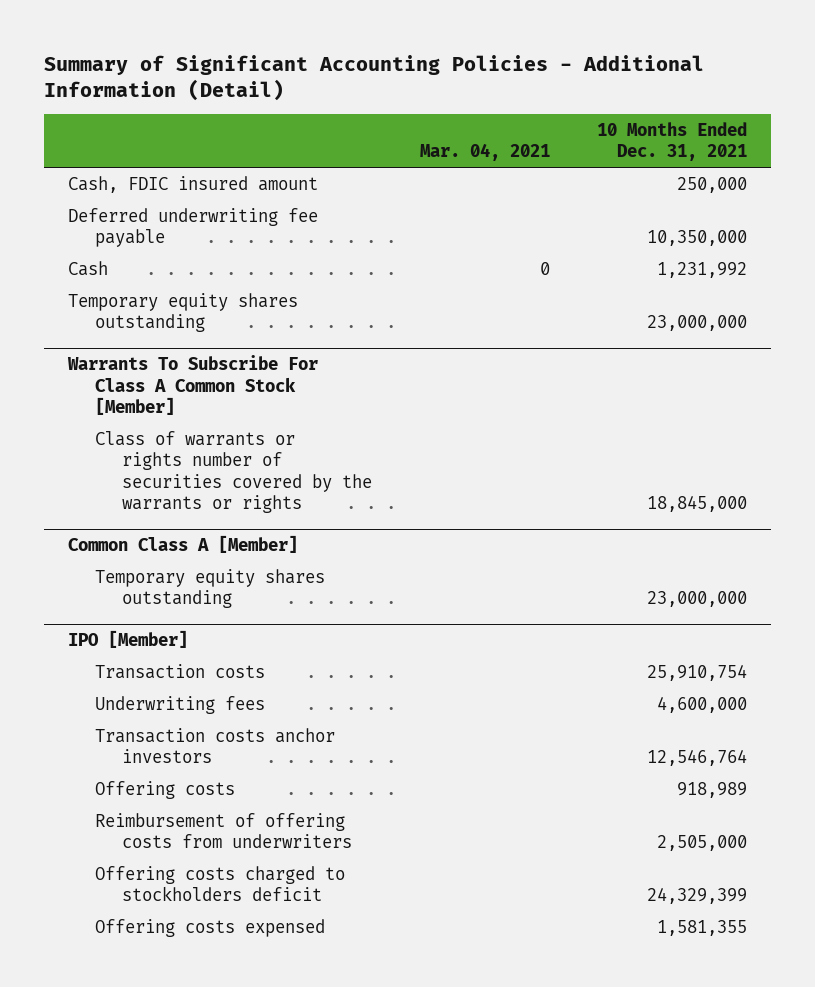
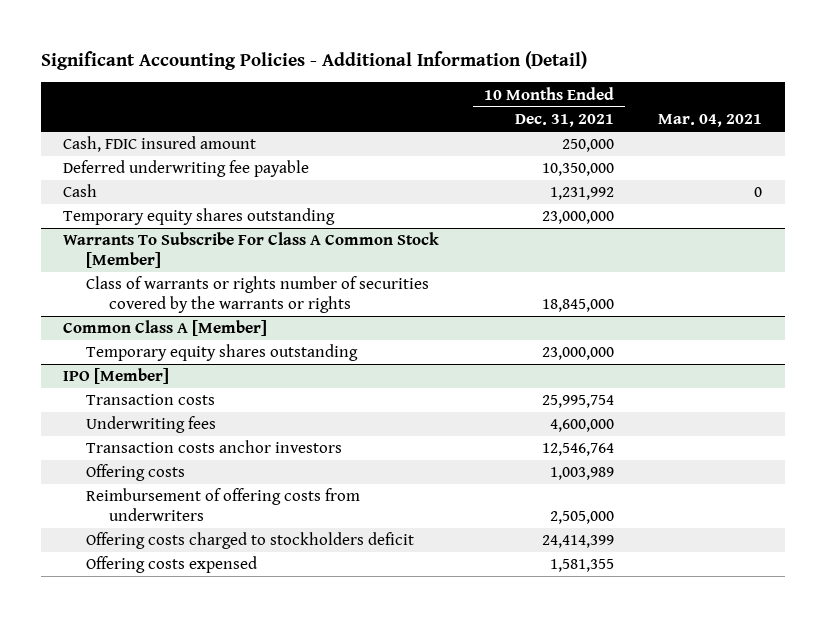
[44,54,705,102] Summary of Significant Accounting Policies - Additional Information (Detail) -> [40,51,587,71] Significant Accounting Policies - Additional Information (Detail)
[647,663,748,681] 25,910,754 -> [541,395,614,409] 25,995,754
[677,781,748,798] 918,989 -> [549,467,614,481] 1,003,989
[647,887,748,905] 24,329,399 -> [541,535,614,549] 24,414,399

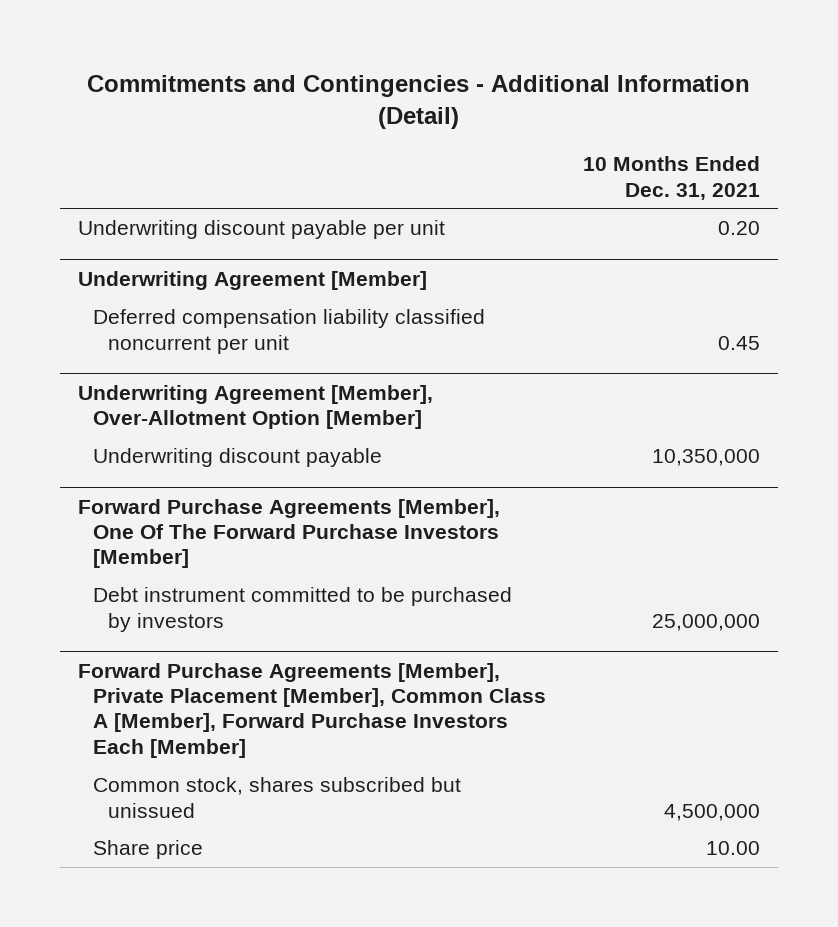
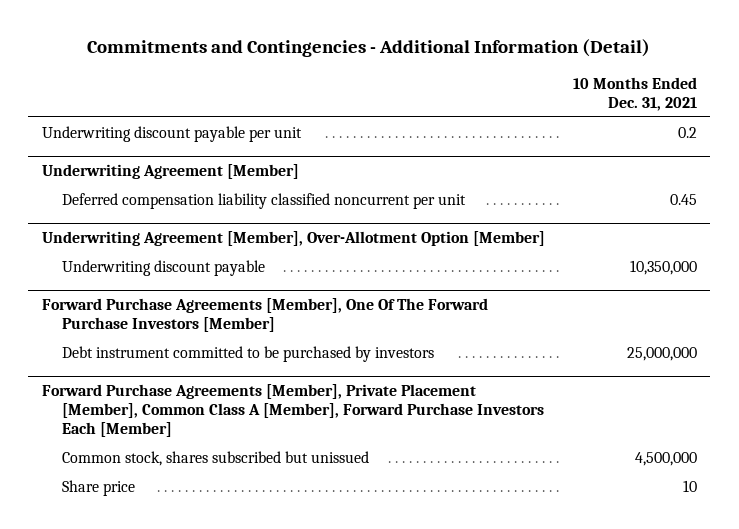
[717,221,760,236] 0.20 -> [677,126,697,138] 0.2
[705,841,760,856] 10.00 -> [682,479,697,492] 10

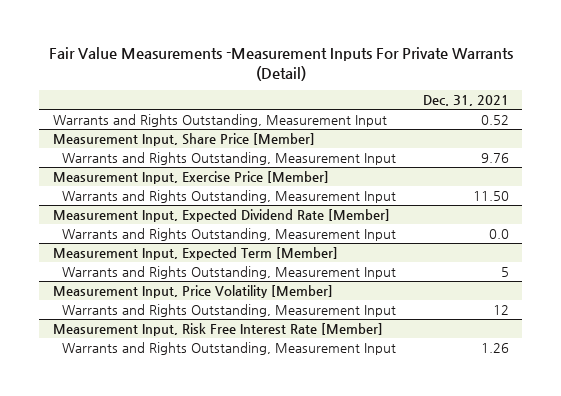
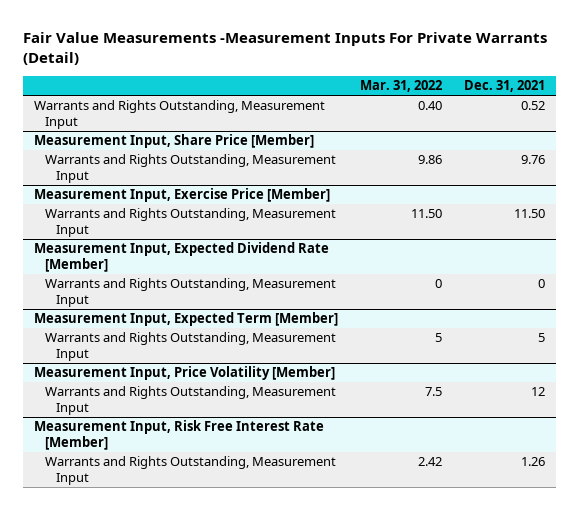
none -> [359,80,442,93] Mar. 31, 2022
[488,228,509,239] 0.0 -> [537,279,545,289] 0

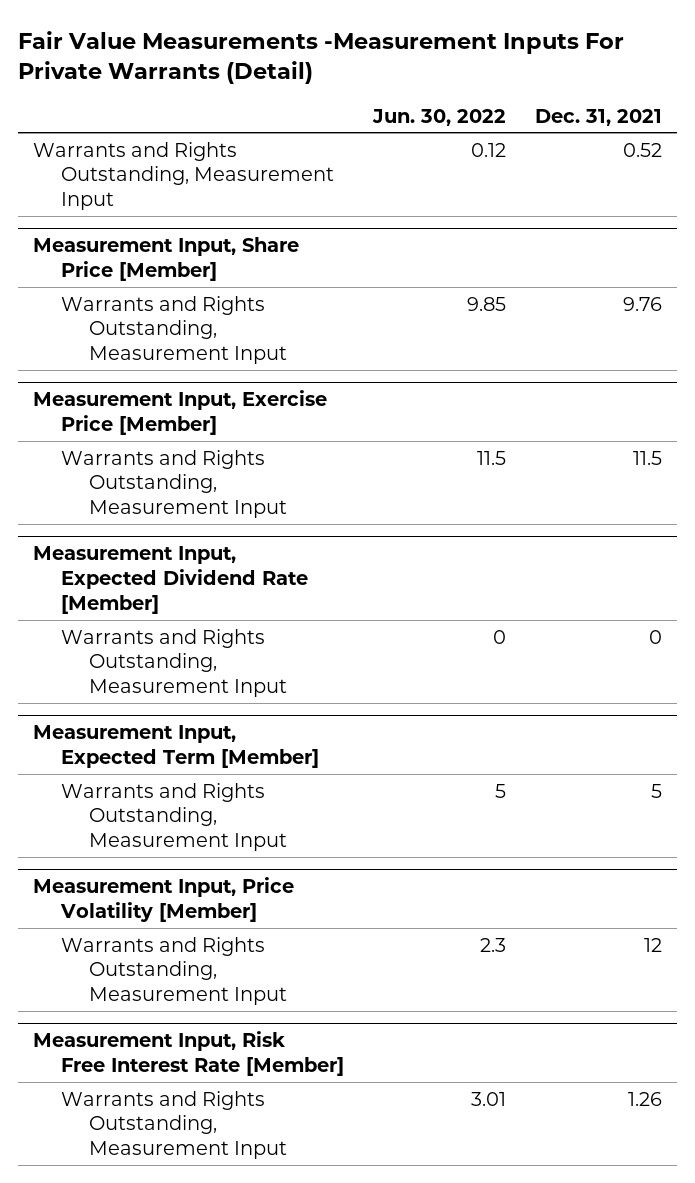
[359,80,442,93] Mar. 31, 2022 -> none
none -> [372,108,507,126] Jun. 30, 2022
[513,209,545,219] 11.50 -> [633,450,663,465] 11.5

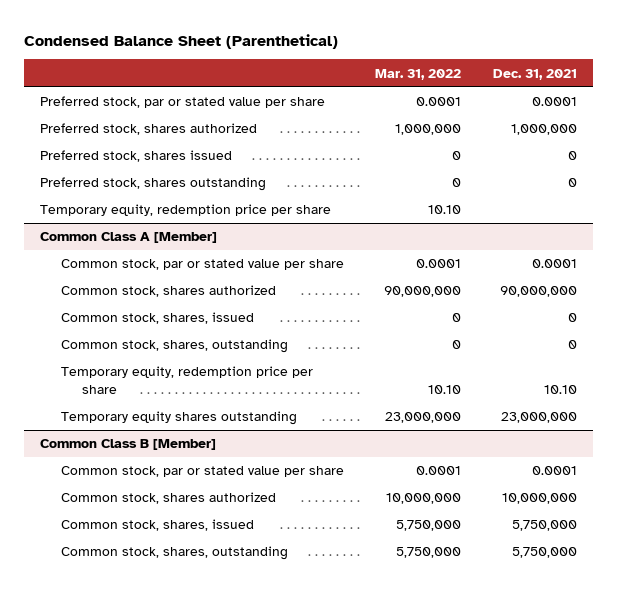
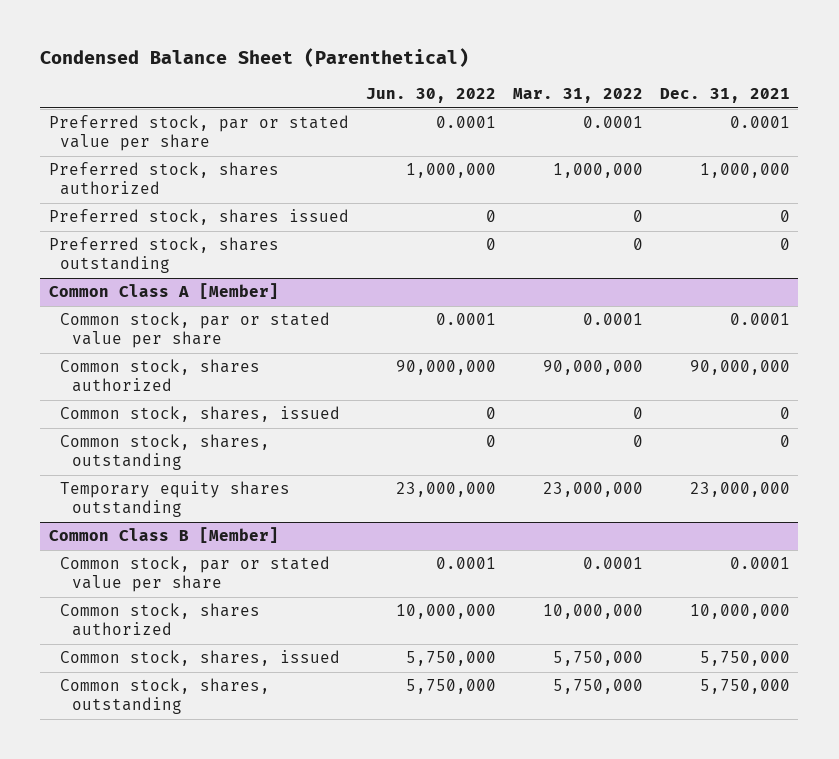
none -> [365,88,496,104] Jun. 30, 2022
[39,204,331,217] Temporary equity, redemption price per share -> none
[60,366,313,395] Temporary equity, redemption price per share -> none

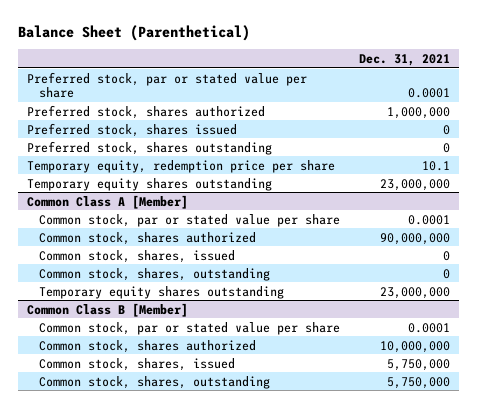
[40,48,470,68] Condensed Balance Sheet (Parenthetical) -> [17,24,250,41] Balance Sheet (Parenthetical)
[365,88,496,104] Jun. 30, 2022 -> none
[512,88,643,104] Mar. 31, 2022 -> none
none -> [26,159,335,173] Temporary equity, redemption price per share
none -> [26,177,272,191] Temporary equity shares outstanding

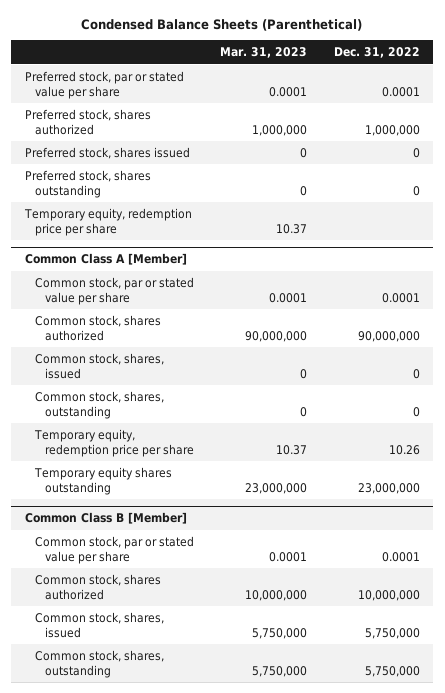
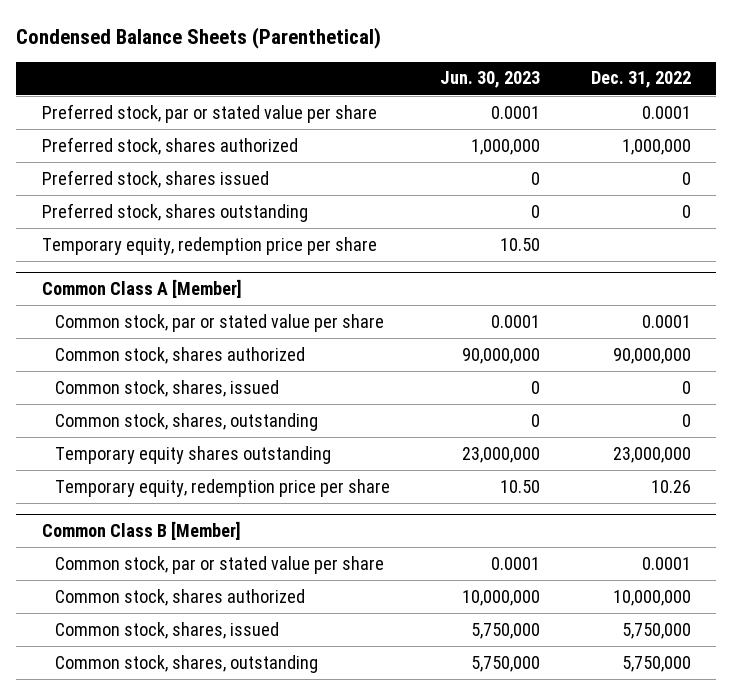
[220,47,308,59] Mar. 31, 2023 -> none
none -> [440,71,541,89] Jun. 30, 2023
[33,428,194,457] Temporary equity, redemption price per share -> [54,478,390,497] Temporary equity, redemption price per share

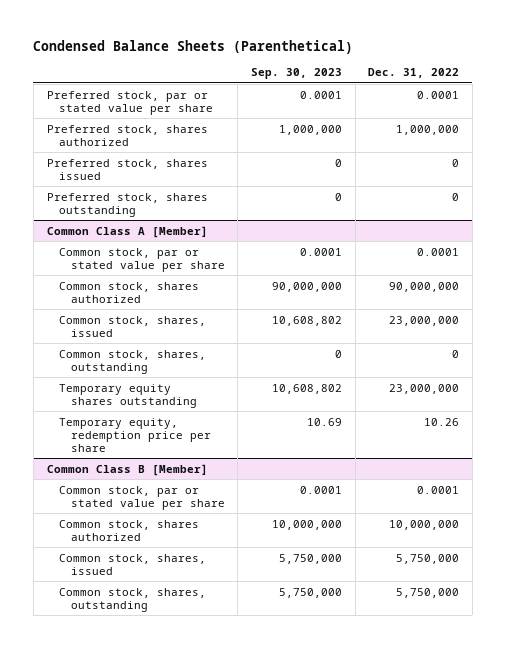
[440,71,541,89] Jun. 30, 2023 -> none
none -> [251,68,343,80] Sep. 30, 2023
[41,236,377,255] Temporary equity, redemption price per share -> none
[682,380,692,394] 0 -> [389,315,460,326] 23,000,000

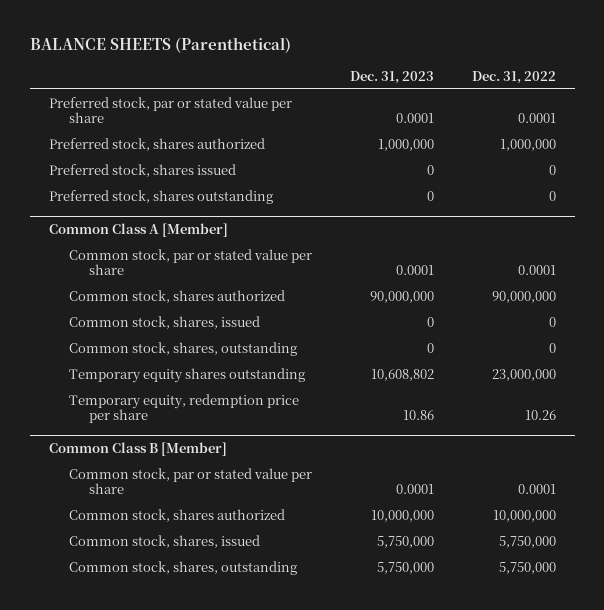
[33,39,354,54] Condensed Balance Sheets (Parenthetical) -> [29,36,291,53] BALANCE SHEETS (Parenthetical)
[251,68,343,80] Sep. 30, 2023 -> none
none -> [349,70,434,84] Dec. 31, 2023
[389,315,460,326] 23,000,000 -> [548,316,556,327] 0

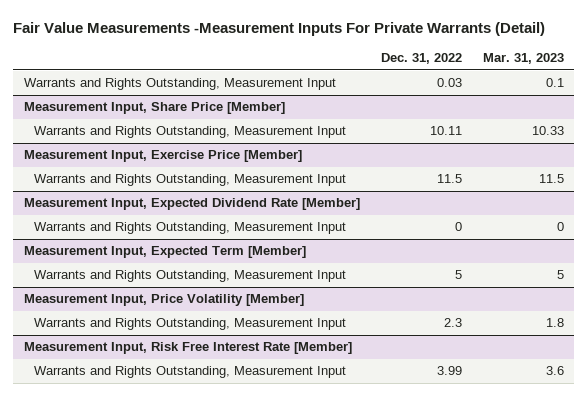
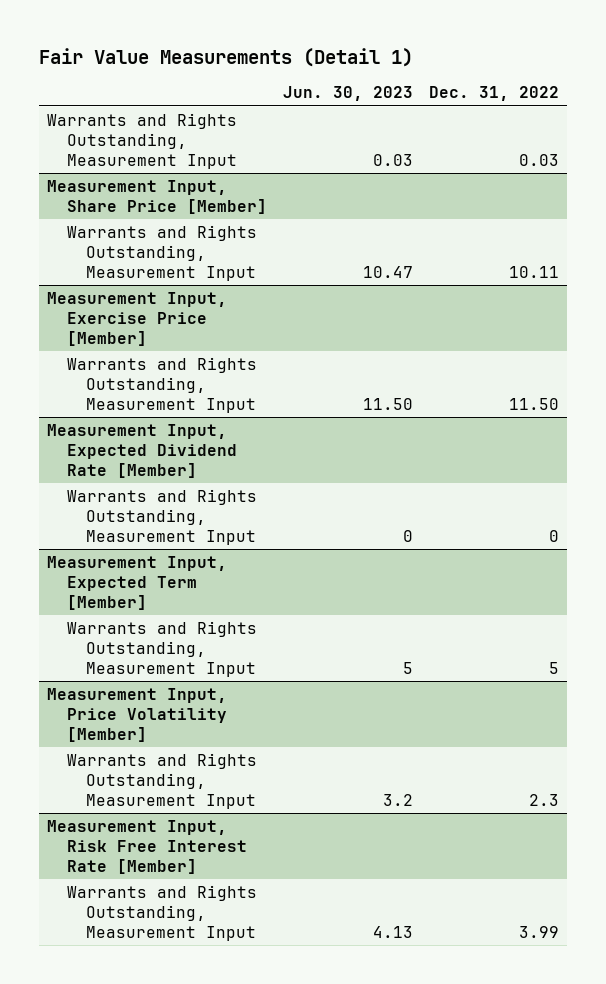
[13,22,546,37] Fair Value Measurements -Measurement Inputs For Private Warrants (Detail) -> [38,47,413,67] Fair Value Measurements (Detail 1)
[482,53,564,65] Mar. 31, 2023 -> none
none -> [282,86,413,102] Jun. 30, 2023
[436,174,462,184] 11.5 -> [509,397,560,410] 11.50

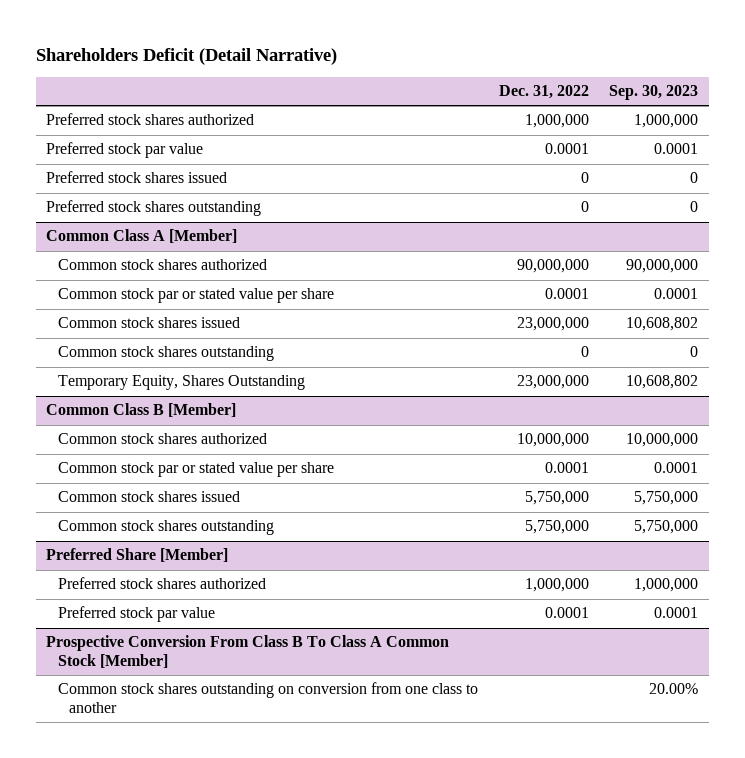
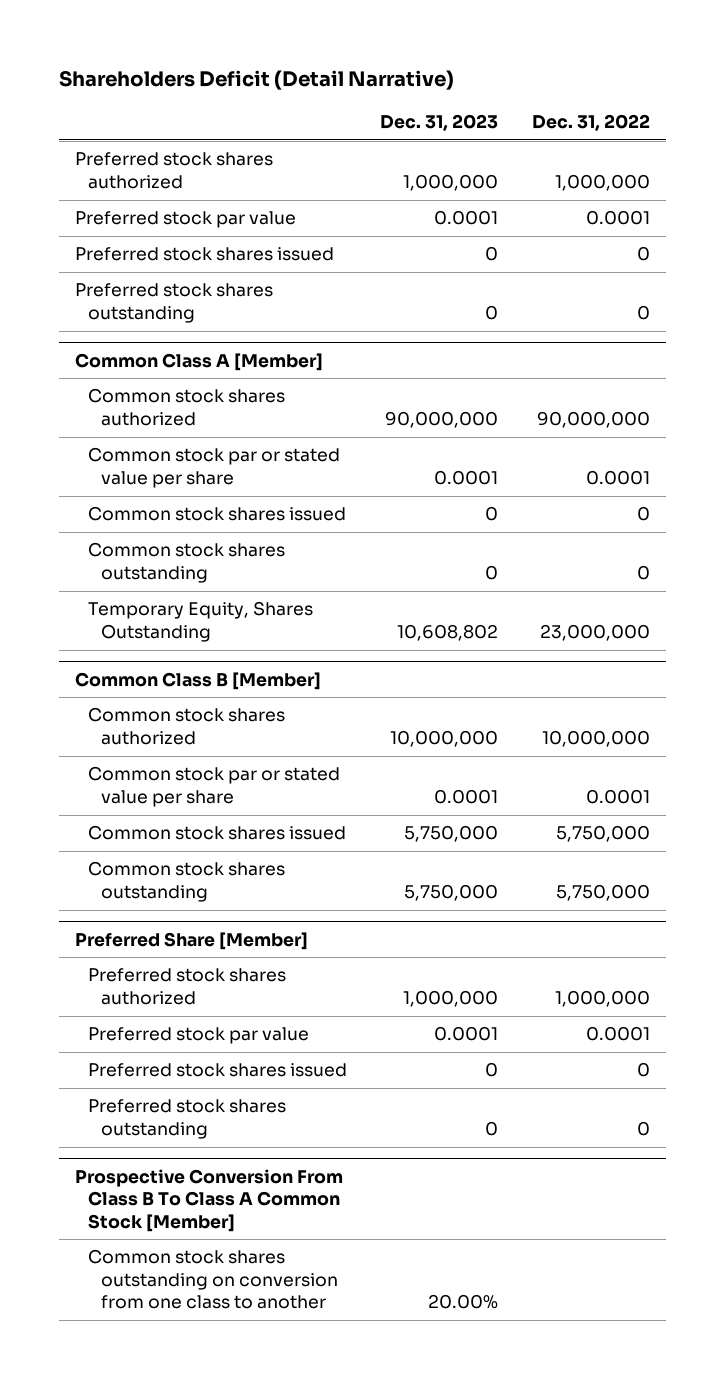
[609,84,699,100] Sep. 30, 2023 -> none
none -> [380,113,499,131] Dec. 31, 2023
[516,317,589,332] 23,000,000 -> [636,506,650,522] 0
none -> [88,1063,348,1078] Preferred stock shares issued
none -> [88,1099,287,1139] Preferred stock shares outstanding

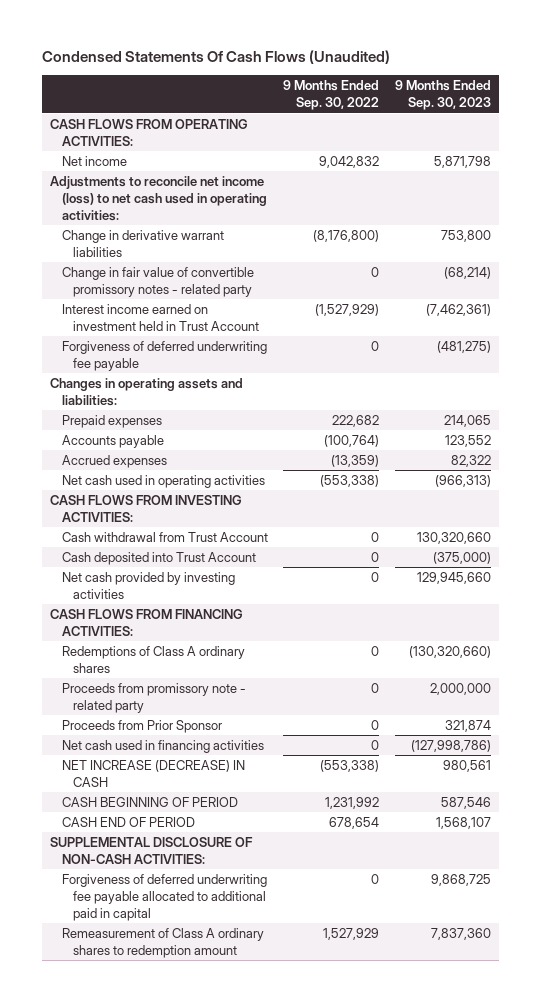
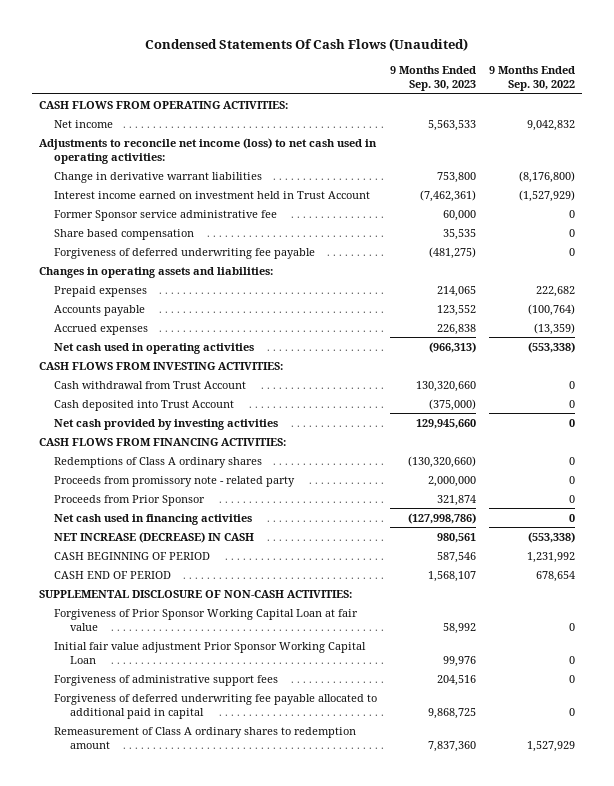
[434,155,492,168] 5,871,798 -> [428,119,477,131] 5,563,533
[61,266,254,297] Change in fair value of convertible promissory notes - related party -> none
none -> [54,209,278,221] Former Sponsor service administrative fee
none -> [54,228,195,240] Share based compensation
[451,454,492,467] 82,322 -> [437,323,477,335] 226,838
none -> [54,608,359,631] Forgiveness of Prior Sponsor Working Capital Loan at fair value
none -> [54,641,367,664] Initial fair value adjustment Prior Sponsor Working Capital Loan
none -> [54,674,279,686] Forgiveness of administrative support fees

